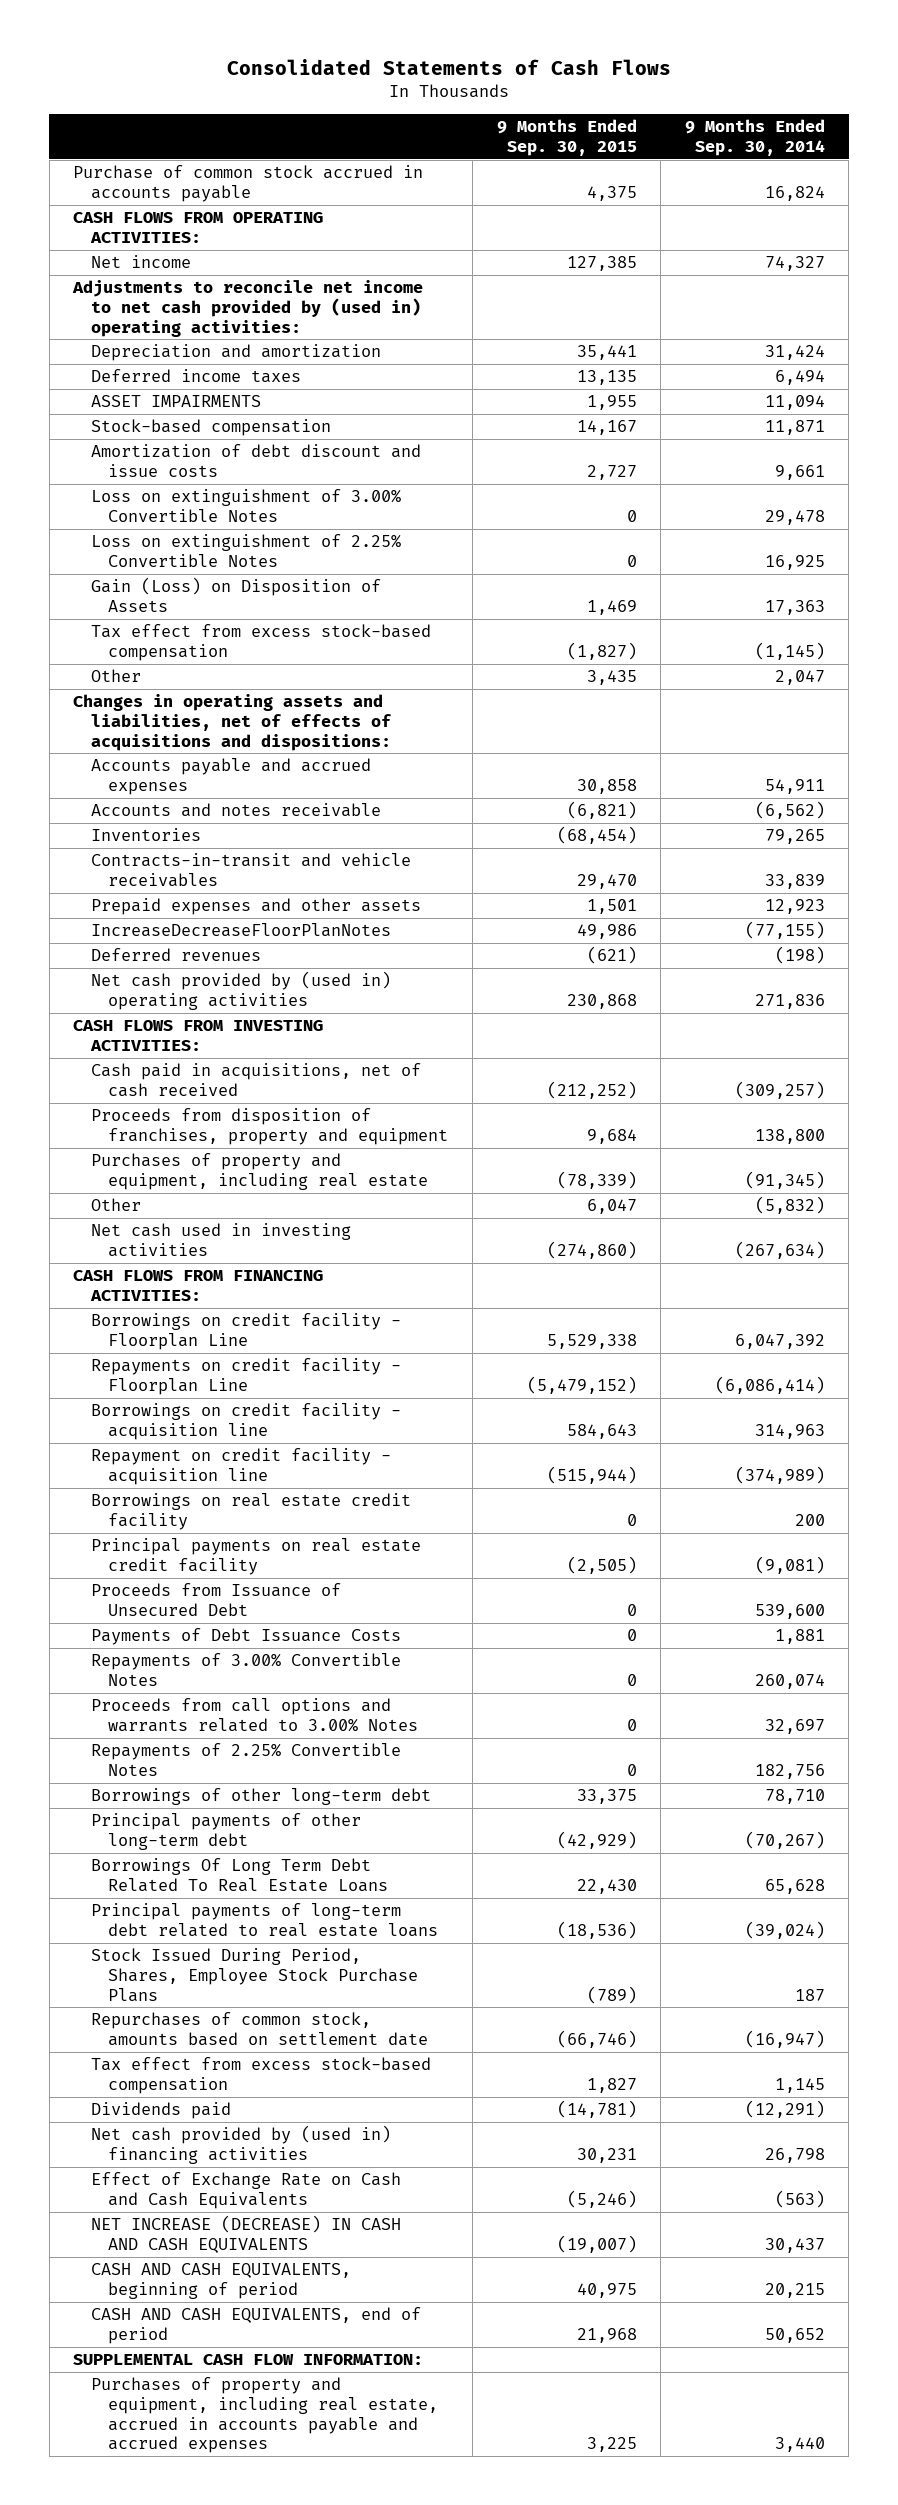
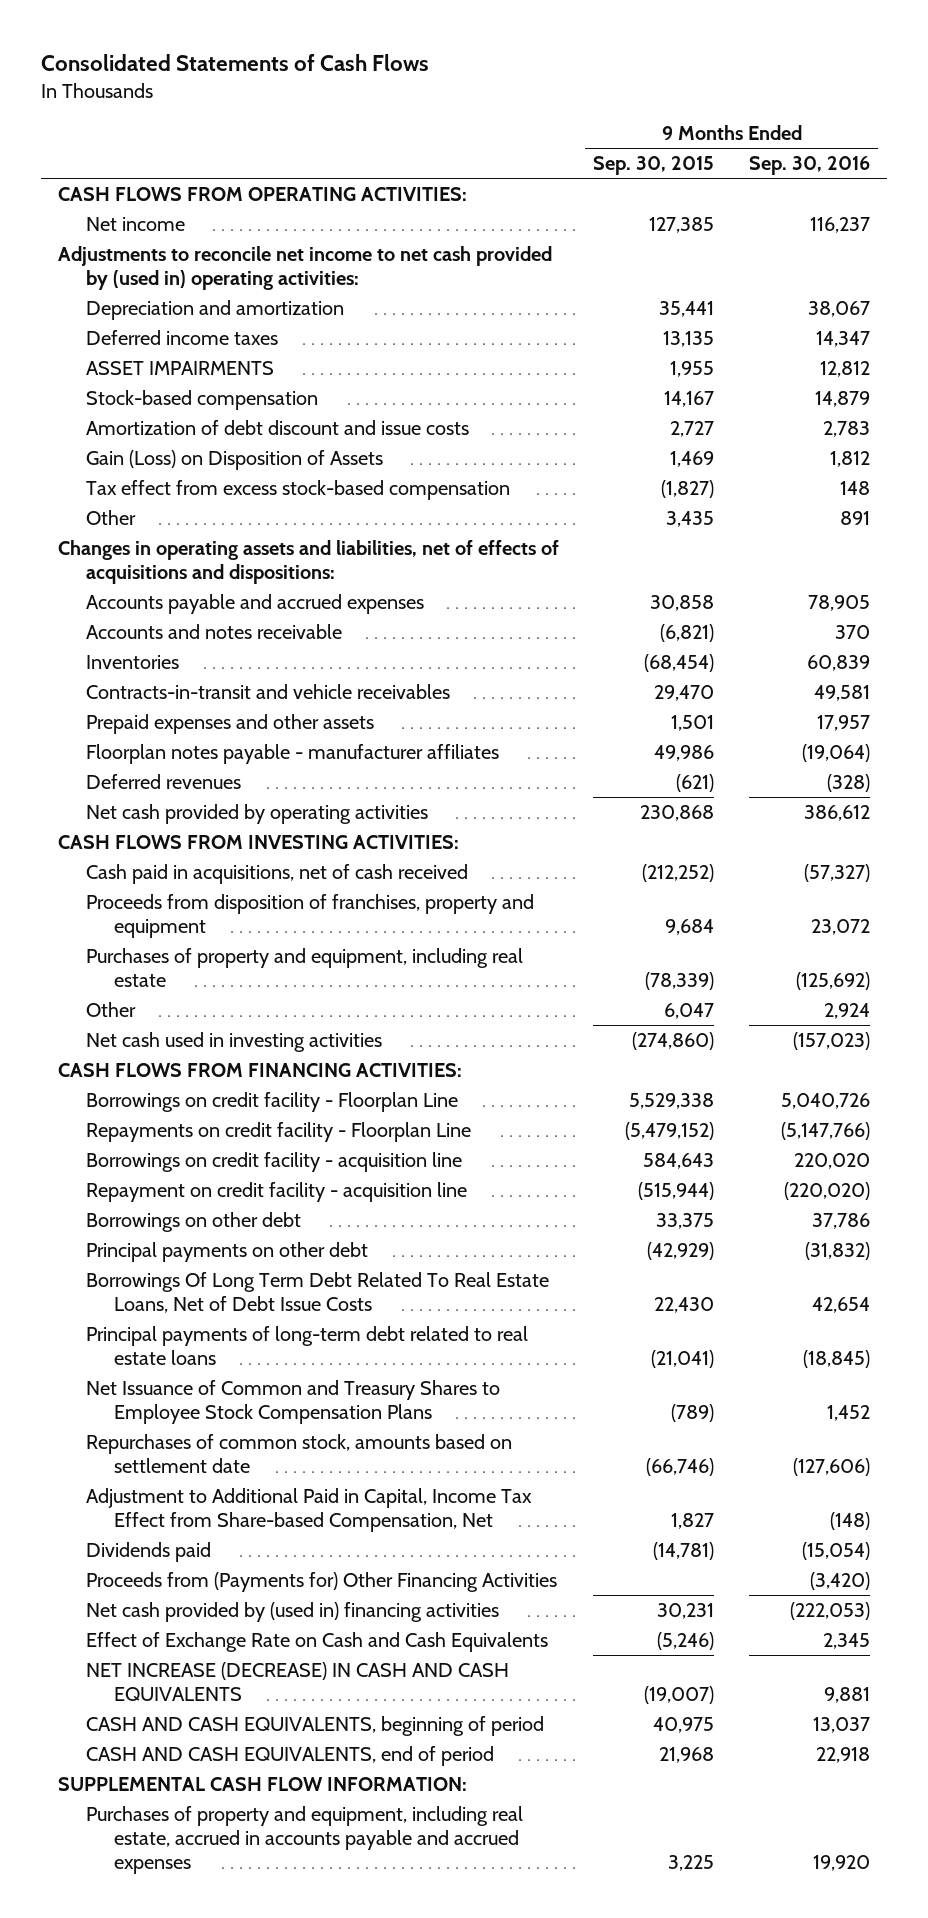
[684,119,825,156] 9 Months Ended Sep. 30, 2014 -> none
none -> [748,156,870,176] Sep. 30, 2016
[73,165,424,202] Purchase of common stock accrued in accounts payable -> none
[90,489,401,522] Loss on extinguishment of 3.00% Convertible Notes -> none
[90,534,401,567] Loss on extinguishment of 2.25% Convertible Notes -> none
[90,923,391,938] IncreaseDecreaseFloorPlanNotes -> [85,744,499,765] Floorplan notes payable - manufacturer affiliates
[90,971,391,1010] Net cash provided by (used in) operating activities -> [85,804,428,825] Net cash provided by operating activities
[90,1493,411,1530] Borrowings on real estate credit facility -> none
[90,1538,421,1575] Principal payments on real estate credit facility -> none
[90,1583,341,1616] Proceeds from Issuance of Unsecured Debt -> none
[90,1628,401,1646] Payments of Debt Issuance Costs -> none
[90,1653,401,1686] Repayments of 3.00% Convertible Notes -> none
[90,1698,419,1732] Proceeds from call options and warrants related to 3.00% Notes -> none
[90,1743,401,1776] Repayments of 2.25% Convertible Notes -> none
[90,1788,431,1806] Borrowings of other long-term debt -> [85,1212,301,1233] Borrowings on other debt
[90,1813,361,1850] Principal payments of other long-term debt -> [85,1242,368,1263] Principal payments on other debt
[90,1858,389,1892] Borrowings Of Long Term Debt Related To Real Estate Loans -> [85,1272,549,1313] Borrowings Of Long Term Debt Related To Real Estate Loans, Net of Debt Issue Costs
[556,1920,637,1939] (18,536) -> [651,1349,715,1368] (21,041)
[90,1948,419,2002] Stock Issued During Period, Shares, Employee Stock Purchase Plans -> [85,1380,500,1424] Net Issuance of Common and Treasury Shares to Employee Stock Compensation Plans
[90,2057,431,2094] Tax effect from excess stock-based compensation -> [85,1488,532,1532] Adjustment to Additional Paid in Capital, Income Tax Effect from Share-based Compensation, Net
none -> [85,1572,557,1593] Proceeds from (Payments for) Other Financing Activities

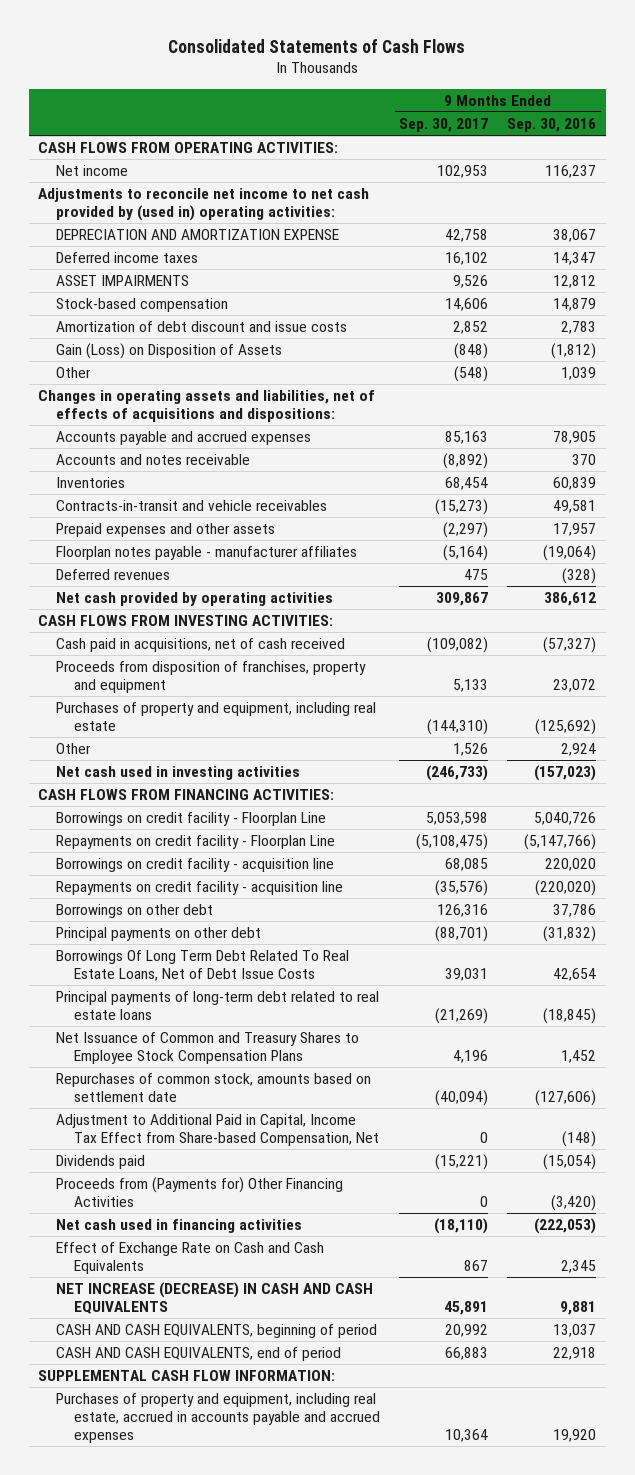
[593,156,715,176] Sep. 30, 2015 -> none
none -> [399,117,489,132] Sep. 30, 2017
[85,300,344,321] Depreciation and amortization -> [56,229,340,241] DEPRECIATION AND AMORTIZATION EXPENSE
[85,480,510,501] Tax effect from excess stock-based compensation -> none
[829,451,870,468] 1,812 -> [551,343,597,360] (1,812)
[839,511,870,526] 891 -> [561,367,597,381] 1,039
[85,1182,467,1203] Repayment on credit facility - acquisition line -> [56,881,344,896] Repayments on credit facility - acquisition line
[85,1602,499,1623] Net cash provided by (used in) financing activities -> [56,1219,303,1234] Net cash used in financing activities

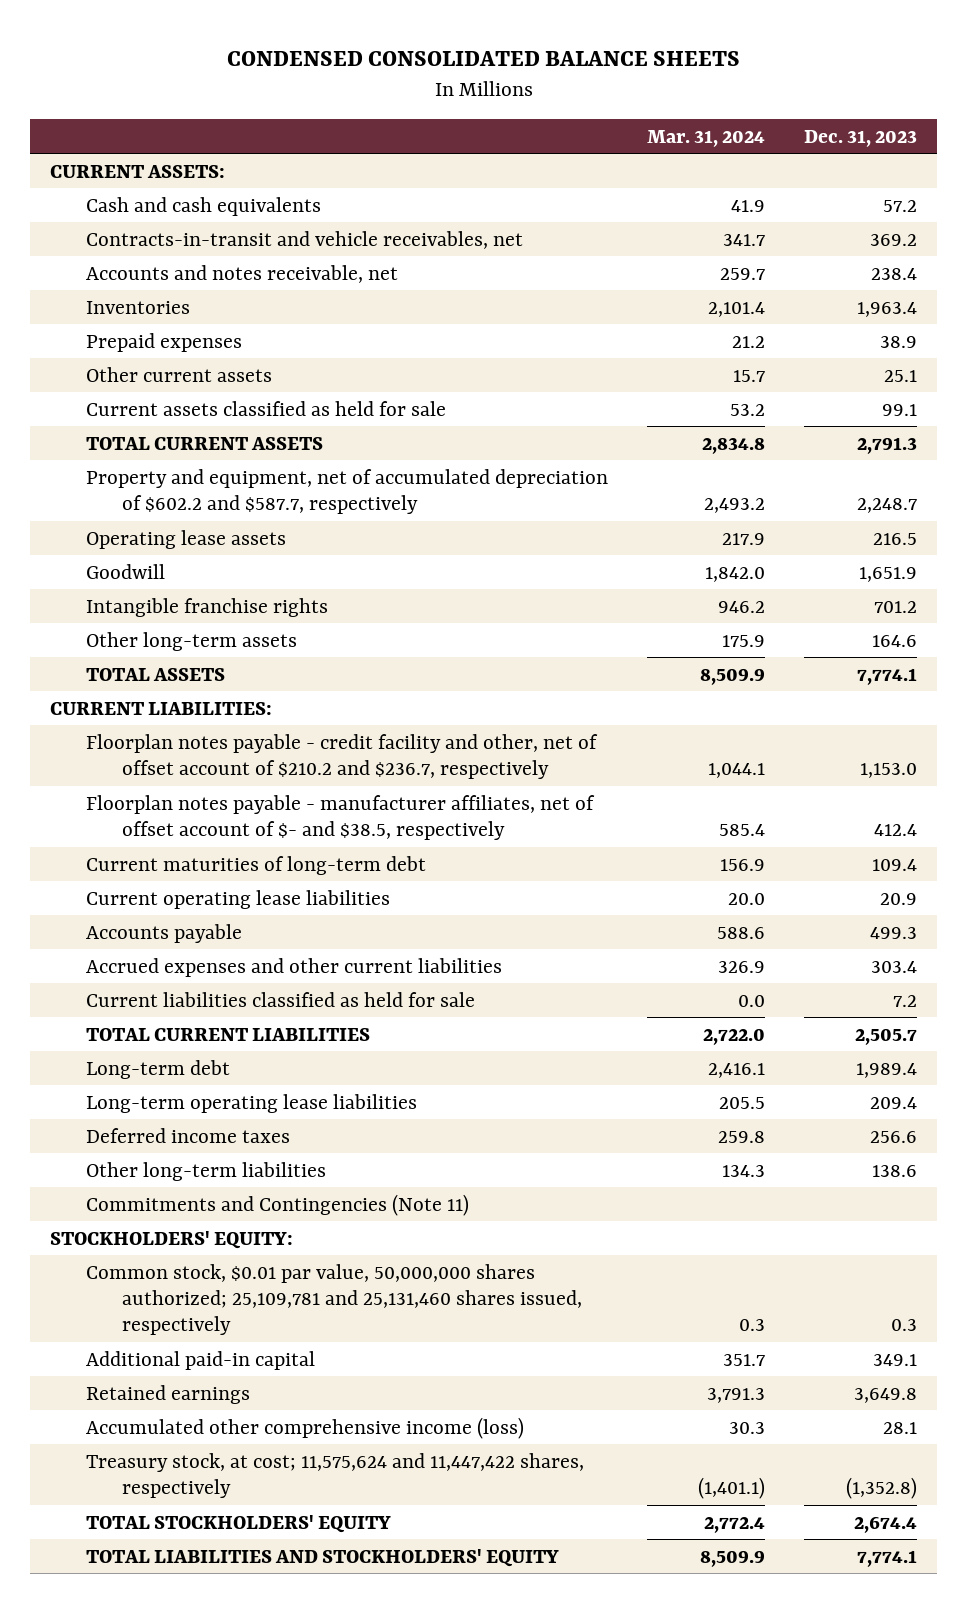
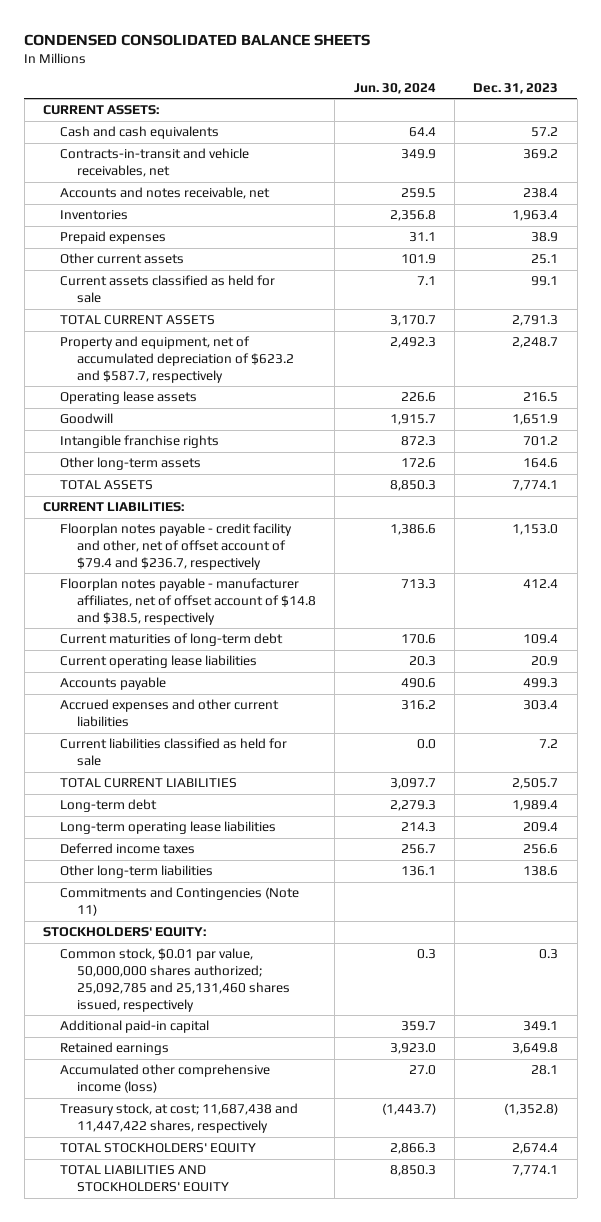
[647,129,766,147] Mar. 31, 2024 -> none
none -> [353,82,436,94] Jun. 30, 2024
[86,468,609,514] Property and equipment, net of accumulated depreciation of $602.2 and $587.7, respectively -> [59,336,294,383] Property and equipment, net of accumulated depreciation of $623.2 and $587.7, respectively
[86,733,599,779] Floorplan notes payable - credit facility and other, net of offset account of $210.2 and $236.7, respectively -> [59,523,292,570] Floorplan notes payable - credit facility and other, net of offset account of $79.4 and $236.7, respectively
[86,794,596,840] Floorplan notes payable - manufacturer affiliates, net of offset account of $- and $38.5, respectively -> [59,578,316,625] Floorplan notes payable - manufacturer affiliates, net of offset account of $14.8 and $38.5, respectively
[86,1263,583,1336] Common stock, $0.01 par value, 50,000,000 shares authorized; 25,109,781 and 25,131,460 shares issued, respectively -> [59,948,290,1012] Common stock, $0.01 par value, 50,000,000 shares authorized; 25,092,785 and 25,131,460 shares issued, respectively
[86,1452,585,1498] Treasury stock, at cost; 11,575,624 and 11,447,422 shares, respectively -> [59,1103,298,1134] Treasury stock, at cost; 11,687,438 and 11,447,422 shares, respectively

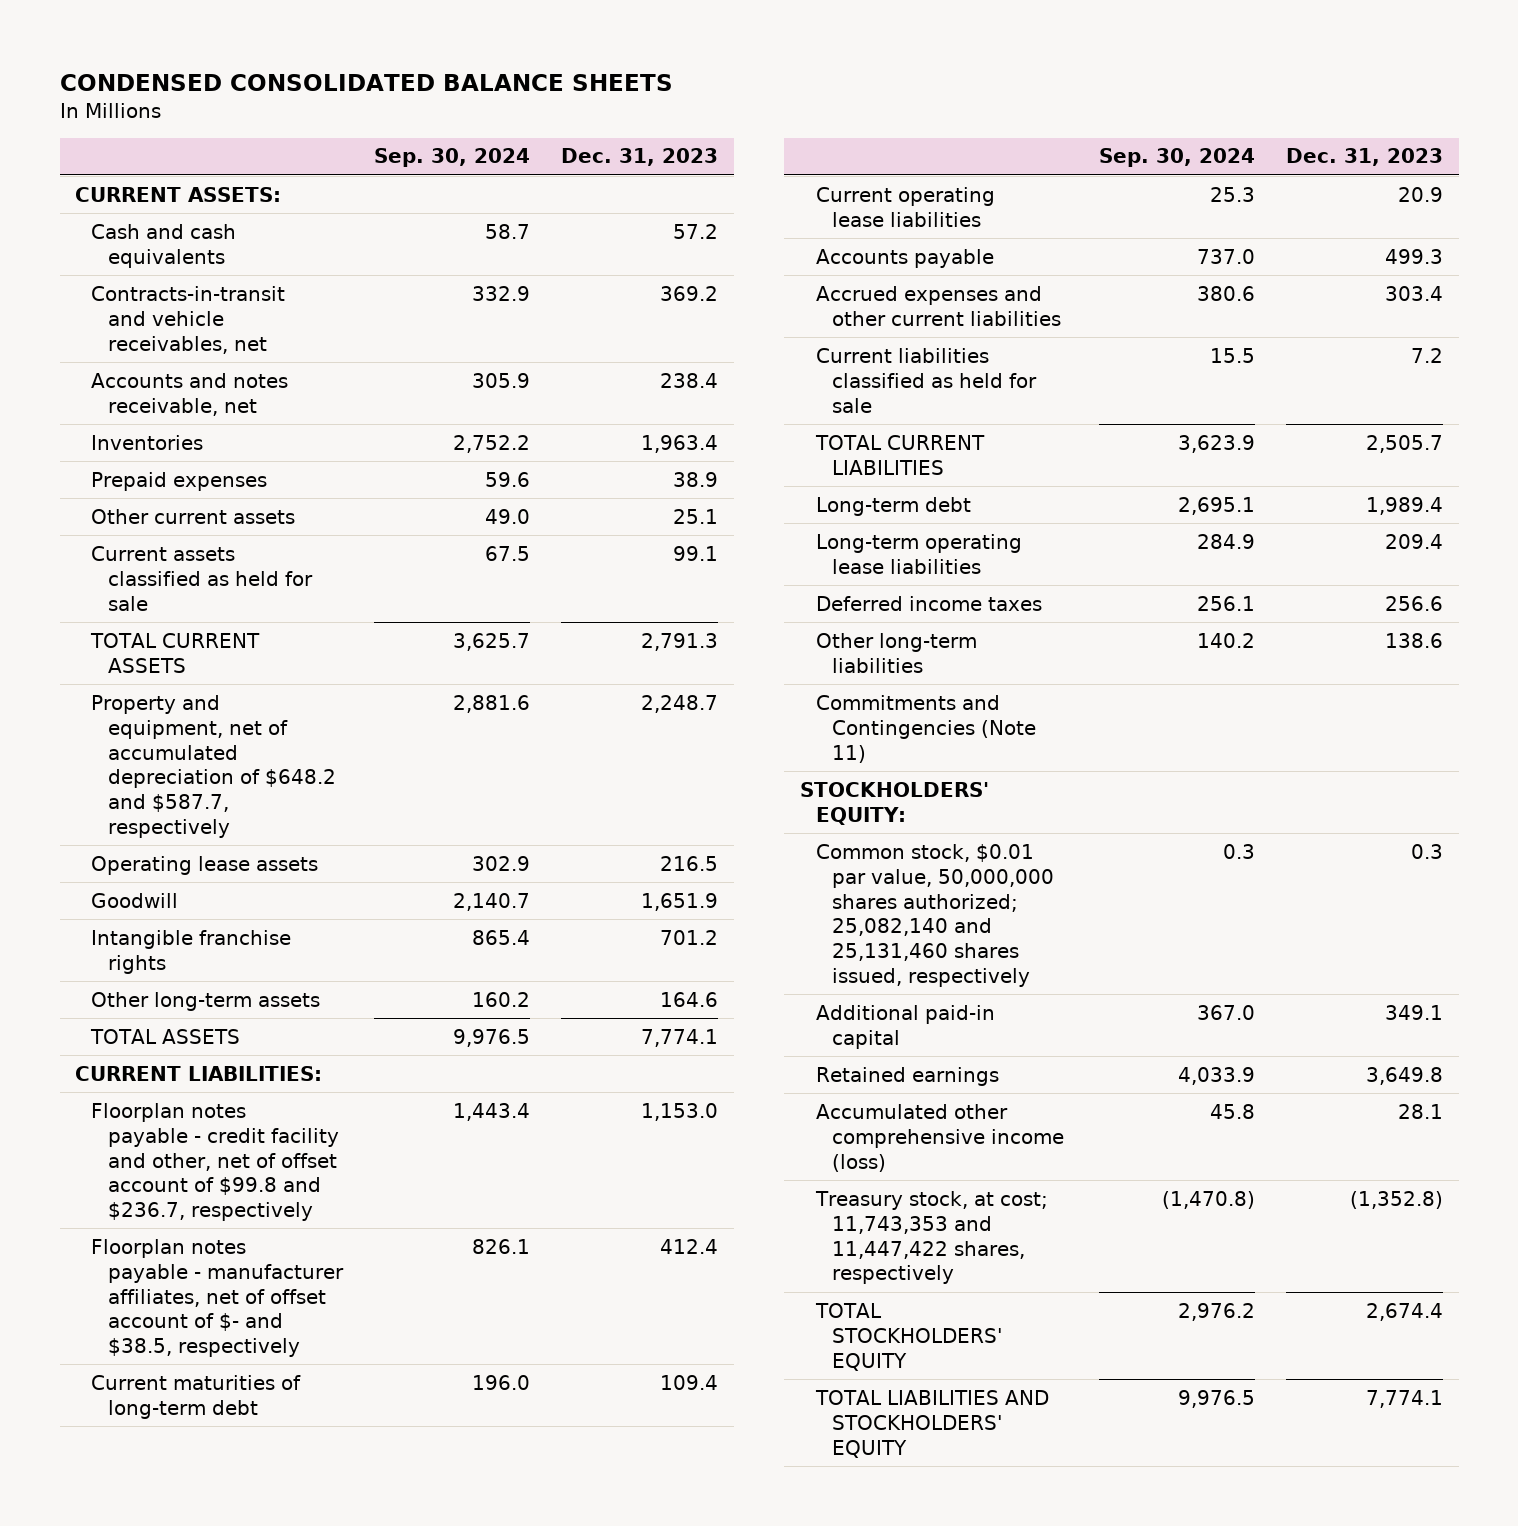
[353,82,436,94] Jun. 30, 2024 -> none
none -> [374,148,531,168] Sep. 30, 2024
[59,336,294,383] Property and equipment, net of accumulated depreciation of $623.2 and $587.7, respectively -> [91,694,336,839] Property and equipment, net of accumulated depreciation of $648.2 and $587.7, respectively
[59,523,292,570] Floorplan notes payable - credit facility and other, net of offset account of $79.4 and $236.7, respectively -> [91,1102,339,1222] Floorplan notes payable - credit facility and other, net of offset account of $99.8 and $236.7, respectively
[59,578,316,625] Floorplan notes payable - manufacturer affiliates, net of offset account of $14.8 and $38.5, respectively -> [91,1238,344,1358] Floorplan notes payable - manufacturer affiliates, net of offset account of $- and $38.5, respectively
[59,948,290,1012] Common stock, $0.01 par value, 50,000,000 shares authorized; 25,092,785 and 25,131,460 shares issued, respectively -> [816,843,1055,988] Common stock, $0.01 par value, 50,000,000 shares authorized; 25,082,140 and 25,131,460 shares issued, respectively
[59,1103,298,1134] Treasury stock, at cost; 11,687,438 and 11,447,422 shares, respectively -> [815,1190,1049,1285] Treasury stock, at cost; 11,743,353 and 11,447,422 shares, respectively

